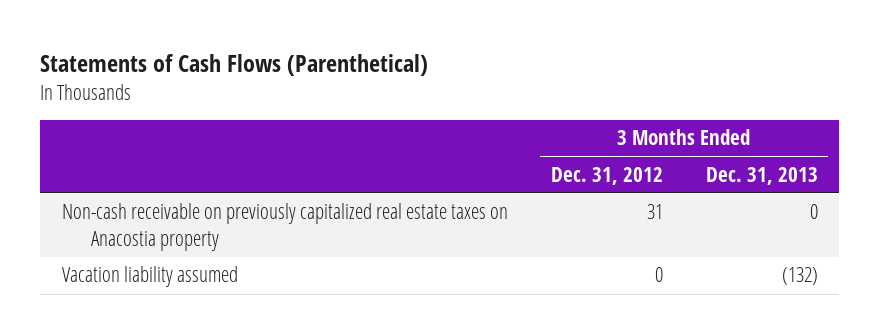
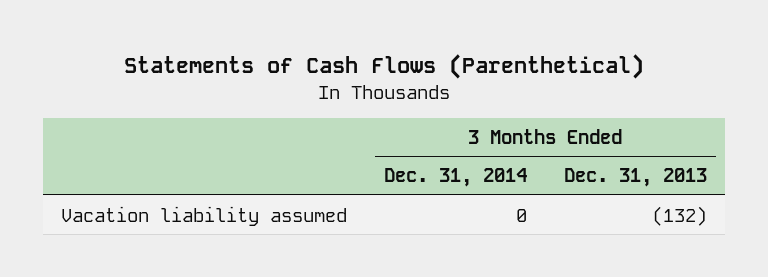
[550,166,663,185] Dec. 31, 2012 -> none
none -> [384,168,528,188] Dec. 31, 2014
[61,203,508,251] Non-cash receivable on previously capitalized real estate taxes on Anacostia property -> none

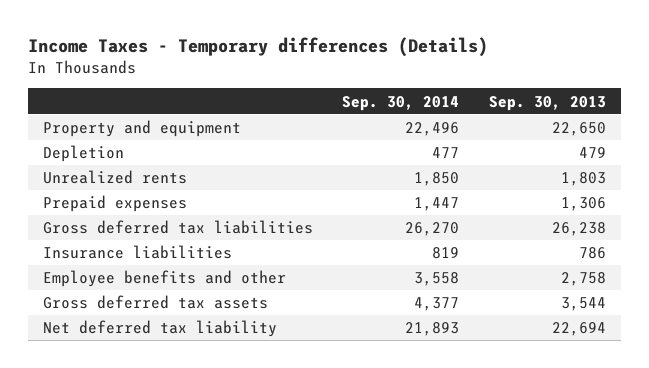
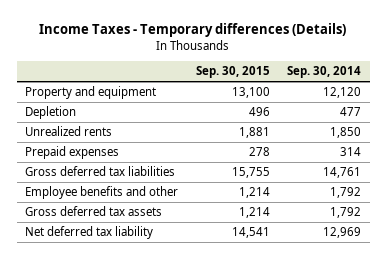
[489,95,607,111] Sep. 30, 2013 -> none
none -> [195,66,270,79] Sep. 30, 2015
[405,122,460,137] 22,496 -> [323,87,362,99] 12,120
[42,245,232,260] Insurance liabilities -> none
[414,197,460,212] 1,447 -> [340,147,362,157] 314
[405,222,460,237] 26,270 -> [323,167,362,179] 14,761
[414,272,460,287] 3,558 -> [330,187,362,199] 1,792
[414,297,460,312] 4,377 -> [330,207,362,219] 1,792
[405,322,460,337] 21,893 -> [323,227,362,239] 12,969

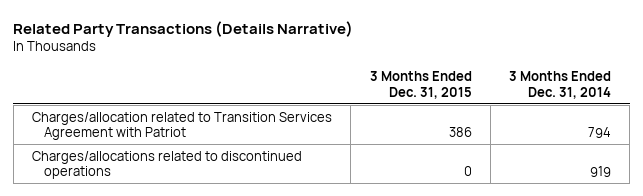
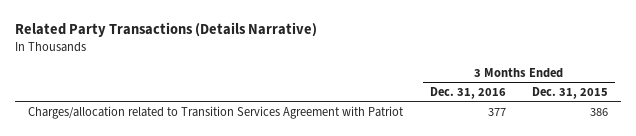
[509,71,612,99] 3 Months Ended Dec. 31, 2014 -> none
none -> [429,87,506,100] Dec. 31, 2016
[32,150,303,180] Charges/allocations related to discontinued operations -> none

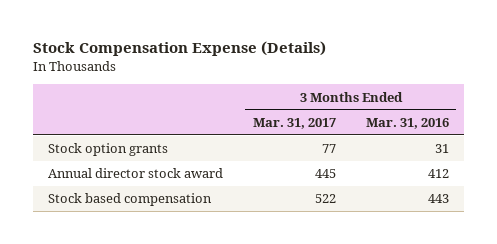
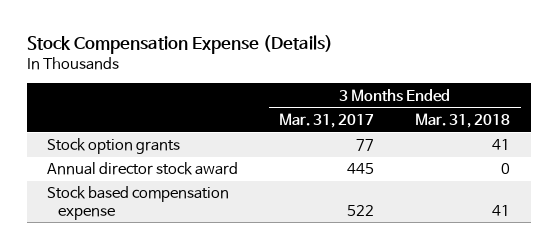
[365,117,449,129] Mar. 31, 2016 -> none
none -> [415,112,511,128] Mar. 31, 2018
[47,193,212,207] Stock based compensation -> [47,186,230,220] Stock based compensation expense

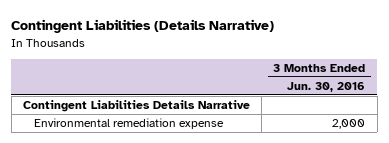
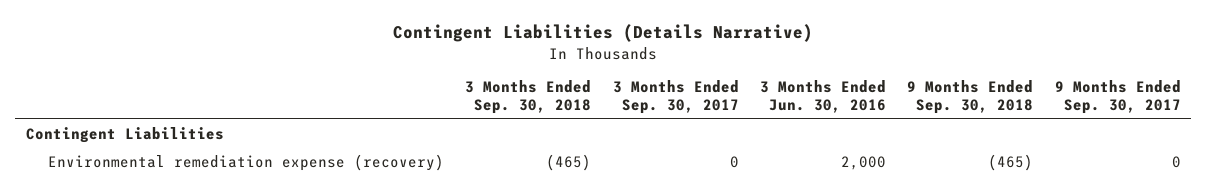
none -> [465,80,592,115] 3 Months Ended Sep. 30, 2018
none -> [612,80,739,115] 3 Months Ended Sep. 30, 2017
none -> [907,80,1034,115] 9 Months Ended Sep. 30, 2018
none -> [1054,80,1181,115] 9 Months Ended Sep. 30, 2017
[23,100,251,113] Contingent Liabilities Details Narrative -> [26,127,225,144] Contingent Liabilities
[34,118,225,130] Environmental remediation expense -> [48,154,445,172] Environmental remediation expense (recovery)

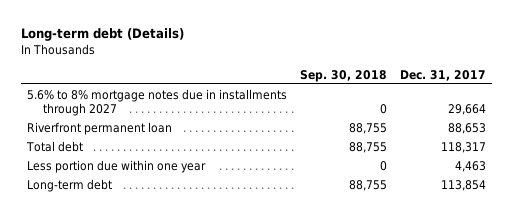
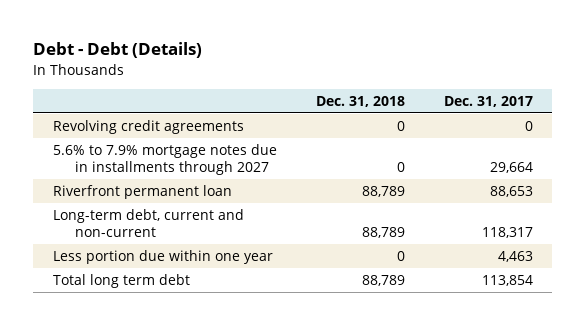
[20,28,184,42] Long-term debt (Details) -> [33,42,203,59] Debt - Debt (Details)
[299,69,387,82] Sep. 30, 2018 -> none
none -> [315,95,405,107] Dec. 31, 2018
none -> [52,119,244,134] Revolving credit agreements
[27,88,288,116] 5.6% to 8% mortgage notes due in installments through 2027 -> [52,143,277,176] 5.6% to 7.9% mortgage notes due in installments through 2027
[26,140,84,152] Total debt -> [52,208,244,238] Long-term debt, current and non-current
[27,178,113,192] Long-term debt -> [52,273,190,288] Total long term debt

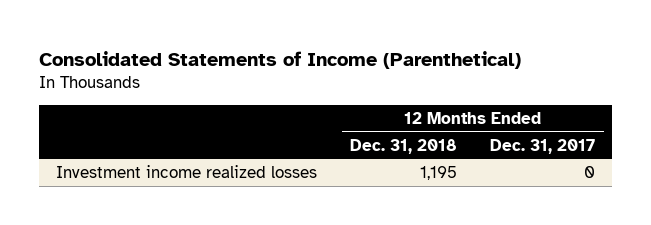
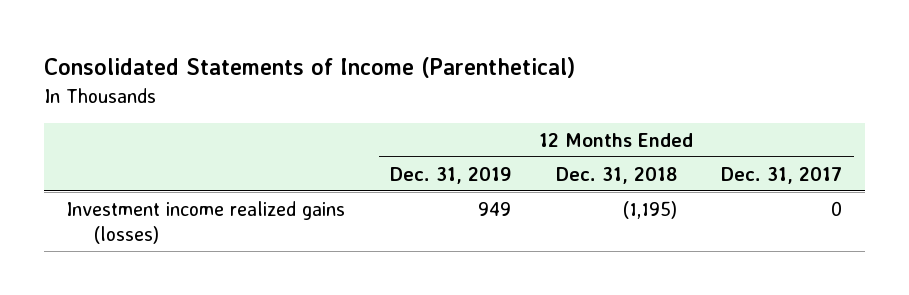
none -> [390,166,512,184] Dec. 31, 2019
[55,165,317,179] Investment income realized losses -> [66,200,346,244] Investment income realized gains (losses)
[420,166,458,181] 1,195 -> [622,200,677,219] (1,195)

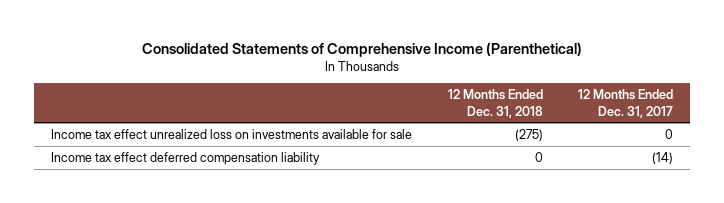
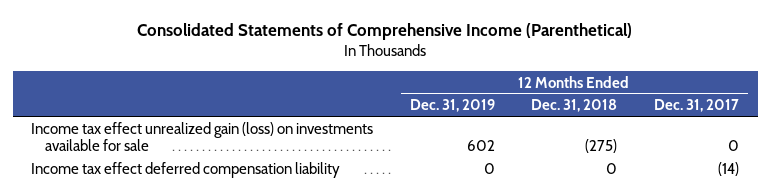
none -> [409,99,495,113] Dec. 31, 2019
[51,129,413,140] Income tax effect unrealized loss on investments available for sale -> [31,121,374,151] Income tax effect unrealized gain (loss) on investments available for sale

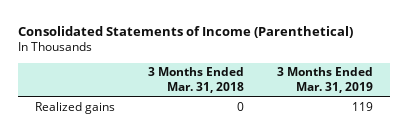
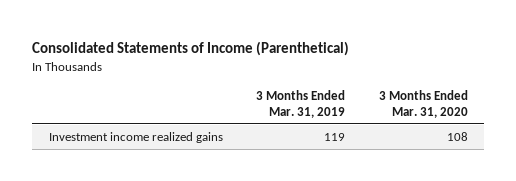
[147,67,244,93] 3 Months Ended Mar. 31, 2018 -> none
none -> [378,90,468,119] 3 Months Ended Mar. 31, 2020
[34,101,115,114] Realized gains -> [48,132,223,144] Investment income realized gains

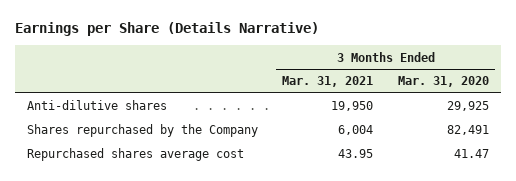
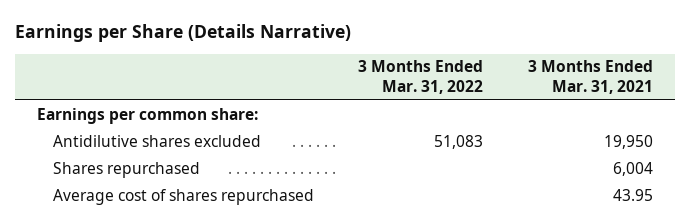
[398,76,490,88] Mar. 31, 2020 -> none
none -> [358,60,484,95] 3 Months Ended Mar. 31, 2022
none -> [36,107,258,124] Earnings per common share:
[26,100,167,111] Anti-dilutive shares -> [52,134,261,147] Antidilutive shares excluded
[26,124,258,138] Shares repurchased by the Company -> [52,161,200,178] Shares repurchased
[26,148,244,162] Repurchased shares average cost -> [52,188,314,205] Average cost of shares repurchased

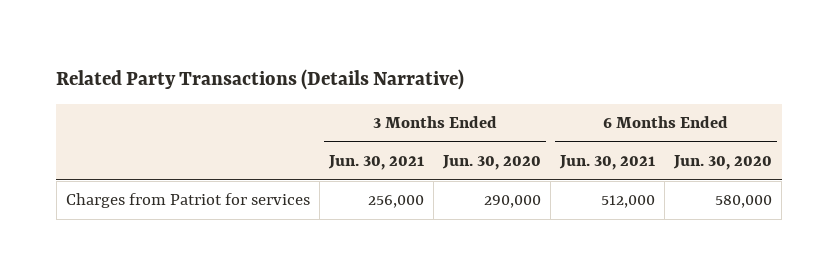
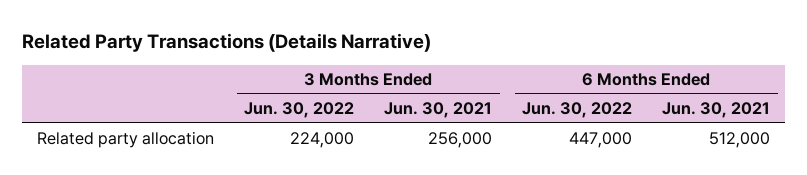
[442,155,542,171] Jun. 30, 2020 -> none
[673,155,773,171] Jun. 30, 2020 -> none
none -> [244,102,355,119] Jun. 30, 2022
none -> [522,102,633,119] Jun. 30, 2022
[65,193,310,209] Charges from Patriot for services -> [36,131,214,149] Related party allocation

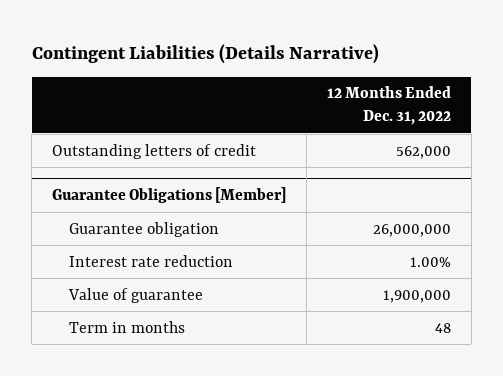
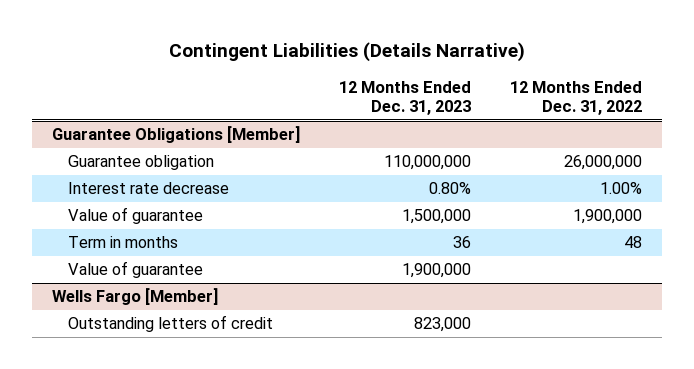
none -> [338,80,471,116] 12 Months Ended Dec. 31, 2023
[52,143,257,159] Outstanding letters of credit -> none
[69,254,234,267] Interest rate reduction -> [68,182,230,195] Interest rate decrease
none -> [68,261,204,279] Value of guarantee
none -> [51,288,218,306] Wells Fargo [Member]
none -> [68,315,274,333] Outstanding letters of credit

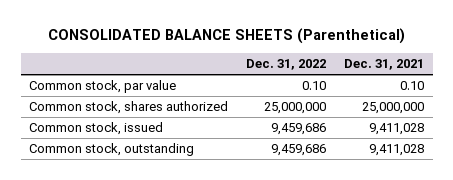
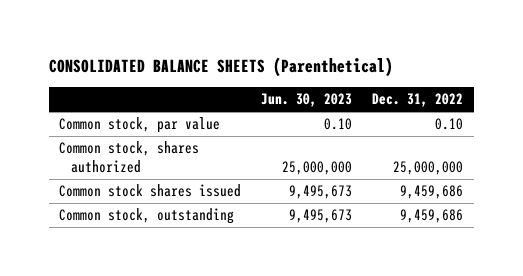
[343,59,424,71] Dec. 31, 2021 -> none
none -> [261,93,353,108] Jun. 30, 2023
[29,122,164,136] Common stock, issued -> [59,184,242,198] Common stock shares issued

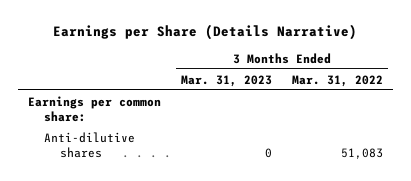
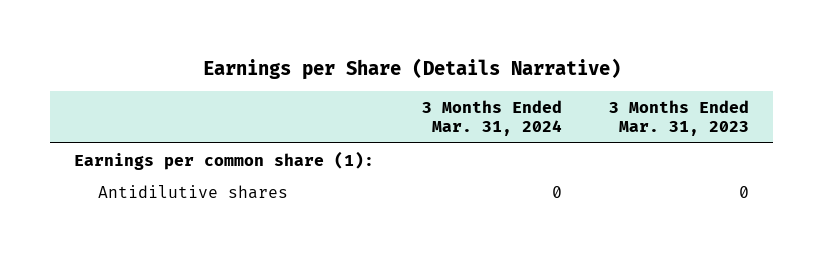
[292,74,384,87] Mar. 31, 2022 -> none
none -> [421,99,562,137] 3 Months Ended Mar. 31, 2024
[27,95,161,122] Earnings per common share: -> [74,150,375,170] Earnings per common share (1):
[43,131,135,158] Anti-dilutive shares -> [98,184,289,199] Antidilutive shares

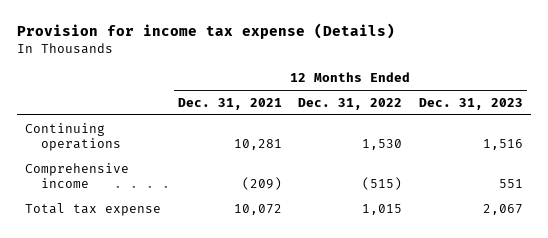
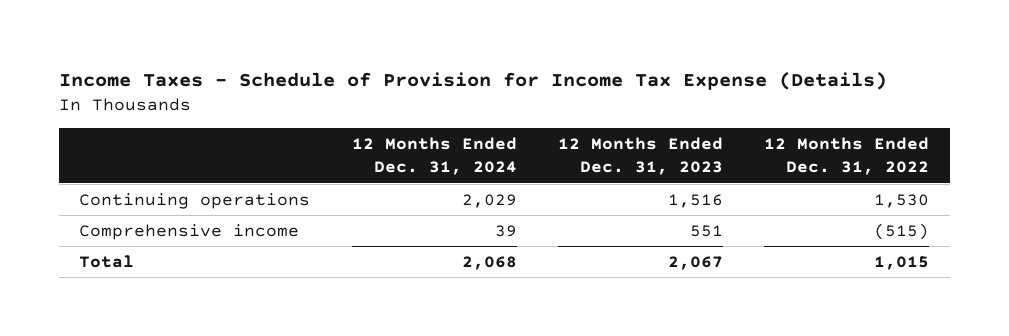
[17,23,396,40] Provision for income tax expense (Details) -> [58,72,887,91] Income Taxes - Schedule of Provision for Income Tax Expense (Details)
[177,97,282,110] Dec. 31, 2021 -> none
none -> [351,137,517,176] 12 Months Ended Dec. 31, 2024
[25,202,162,216] Total tax expense -> [79,254,135,268] Total

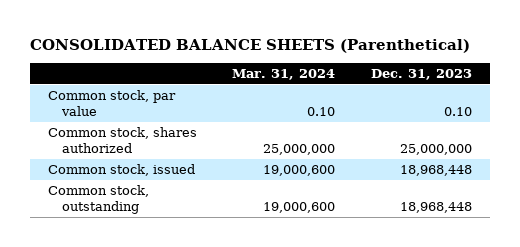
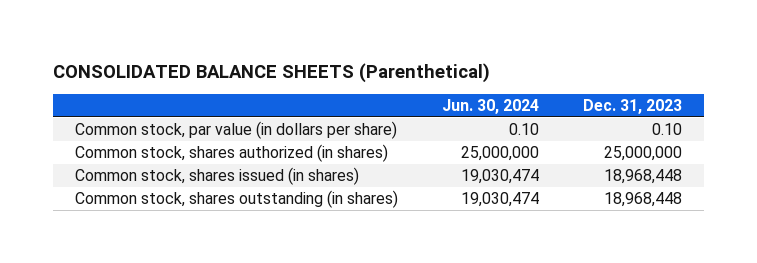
[232,69,336,81] Mar. 31, 2024 -> none
none -> [442,98,540,114] Jun. 30, 2024
[47,90,176,117] Common stock, par value -> [75,121,398,140] Common stock, par value (in dollars per share)
[47,127,197,154] Common stock, shares authorized -> [75,144,389,163] Common stock, shares authorized (in shares)
[47,164,195,177] Common stock, issued -> [75,167,360,186] Common stock, shares issued (in shares)
[47,185,149,215] Common stock, outstanding -> [75,190,399,209] Common stock, shares outstanding (in shares)

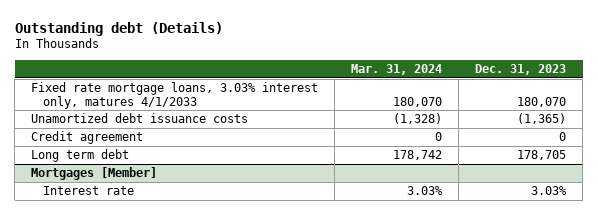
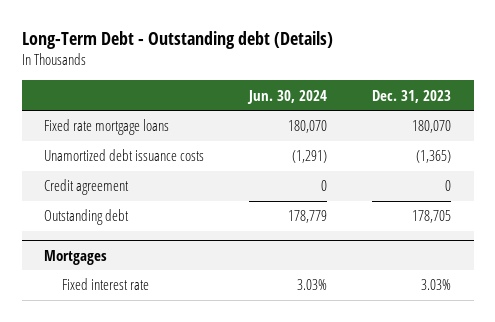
[14,21,223,36] Outstanding debt (Details) -> [21,31,333,50] Long-Term Debt - Outstanding debt (Details)
[351,64,443,76] Mar. 31, 2024 -> none
none -> [247,89,328,104] Jun. 30, 2024
[31,82,319,109] Fixed rate mortgage loans, 3.03% interest only, matures 4/1/2033 -> [44,119,170,136] Fixed rate mortgage loans
[31,149,130,163] Long term debt -> [44,209,130,226] Outstanding debt
[31,167,158,181] Mortgages [Member] -> [44,249,108,265] Mortgages
[43,186,135,196] Interest rate -> [62,278,150,291] Fixed interest rate

